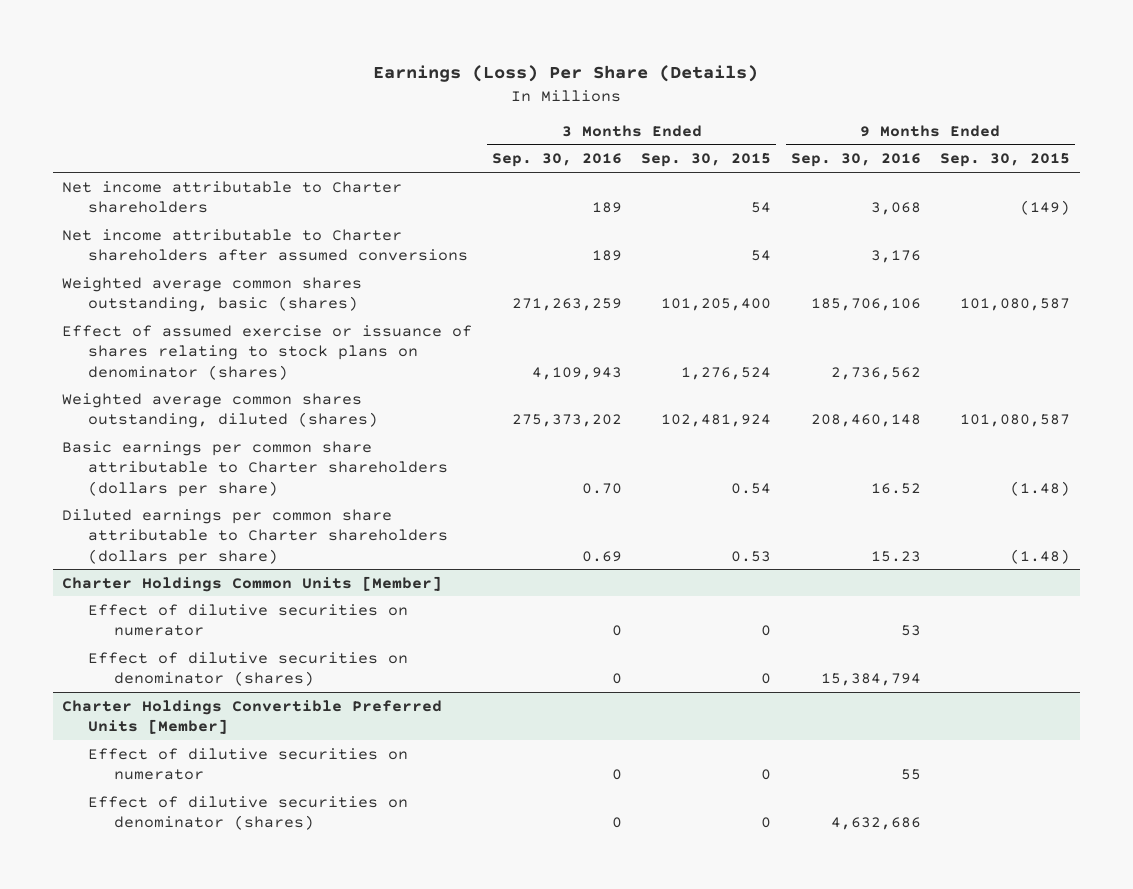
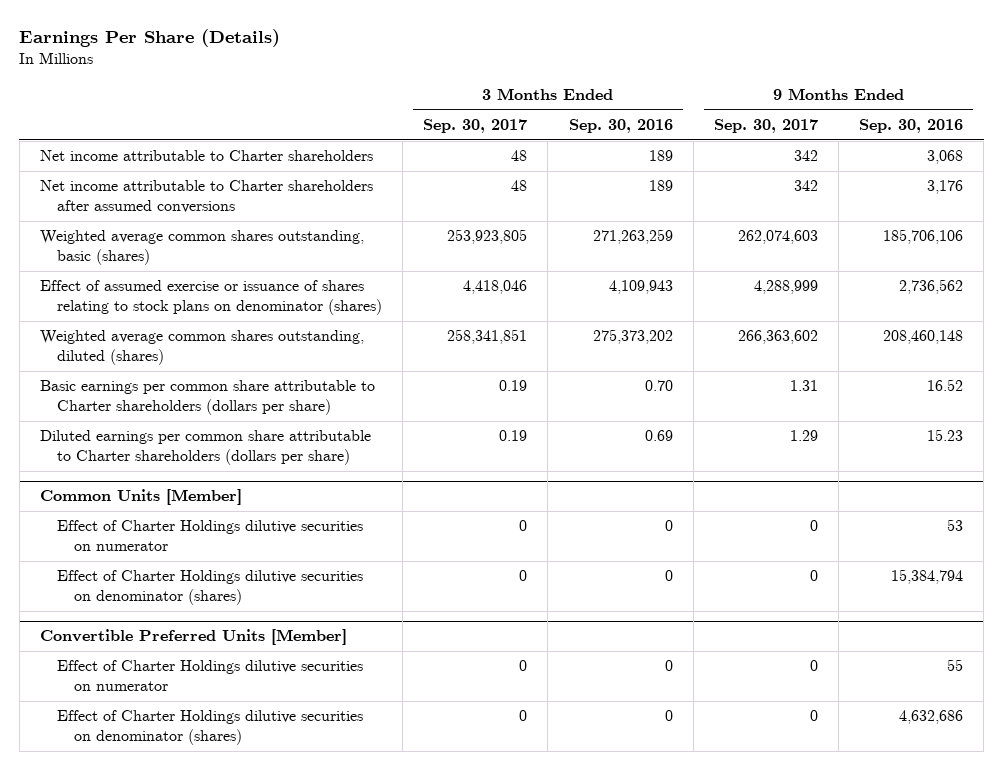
[373,65,759,83] Earnings (Loss) Per Share (Details) -> [19,29,281,48] Earnings Per Share (Details)
[641,153,772,168] Sep. 30, 2015 -> none
[940,153,1071,168] Sep. 30, 2015 -> none
none -> [423,119,528,134] Sep. 30, 2017
none -> [713,119,818,134] Sep. 30, 2017
[62,575,443,592] Charter Holdings Common Units [Member] -> [39,489,242,506] Common Units [Member]
[88,603,409,637] Effect of dilutive securities on numerator -> [57,520,364,552] Effect of Charter Holdings dilutive securities on numerator
[88,651,409,687] Effect of dilutive securities on denominator (shares) -> [57,570,364,606] Effect of Charter Holdings dilutive securities on denominator (shares)
[62,699,443,735] Charter Holdings Convertible Preferred Units [Member] -> [39,629,347,646] Convertible Preferred Units [Member]
[88,747,409,781] Effect of dilutive securities on numerator -> [57,660,364,692] Effect of Charter Holdings dilutive securities on numerator
[88,795,409,831] Effect of dilutive securities on denominator (shares) -> [57,710,364,746] Effect of Charter Holdings dilutive securities on denominator (shares)

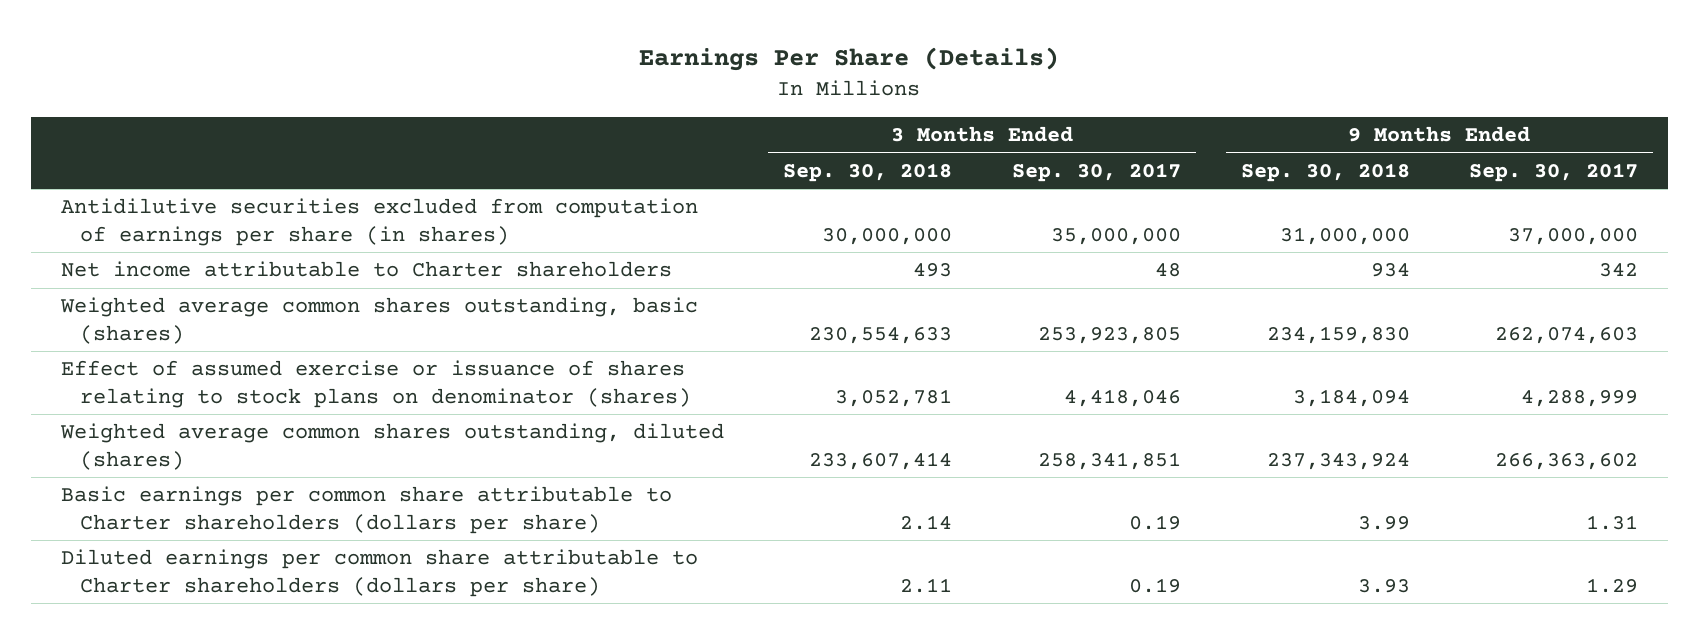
[568,119,673,134] Sep. 30, 2016 -> none
[859,119,964,134] Sep. 30, 2016 -> none
none -> [783,162,953,182] Sep. 30, 2018
none -> [1240,162,1410,182] Sep. 30, 2018
none -> [60,198,698,246] Antidilutive securities excluded from computation of earnings per share (in shares)
[39,180,373,214] Net income attributable to Charter shareholders after assumed conversions -> none
[39,489,242,506] Common Units [Member] -> none
[57,520,364,552] Effect of Charter Holdings dilutive securities on numerator -> none
[57,570,364,606] Effect of Charter Holdings dilutive securities on denominator (shares) -> none
[39,629,347,646] Convertible Preferred Units [Member] -> none
[57,660,364,692] Effect of Charter Holdings dilutive securities on numerator -> none
[57,710,364,746] Effect of Charter Holdings dilutive securities on denominator (shares) -> none

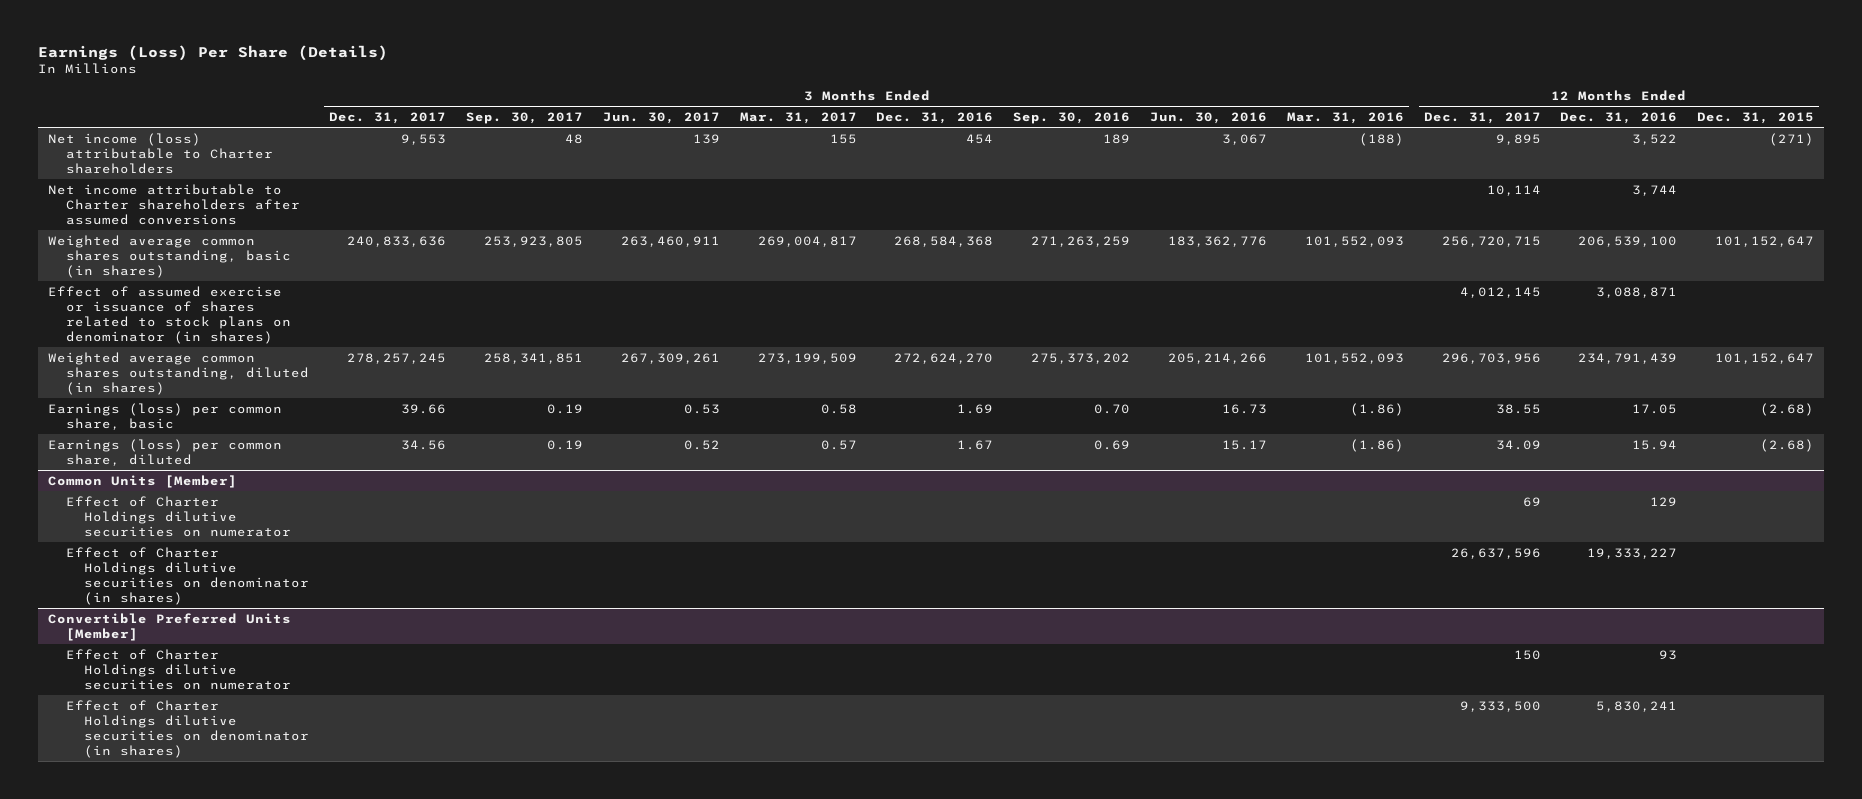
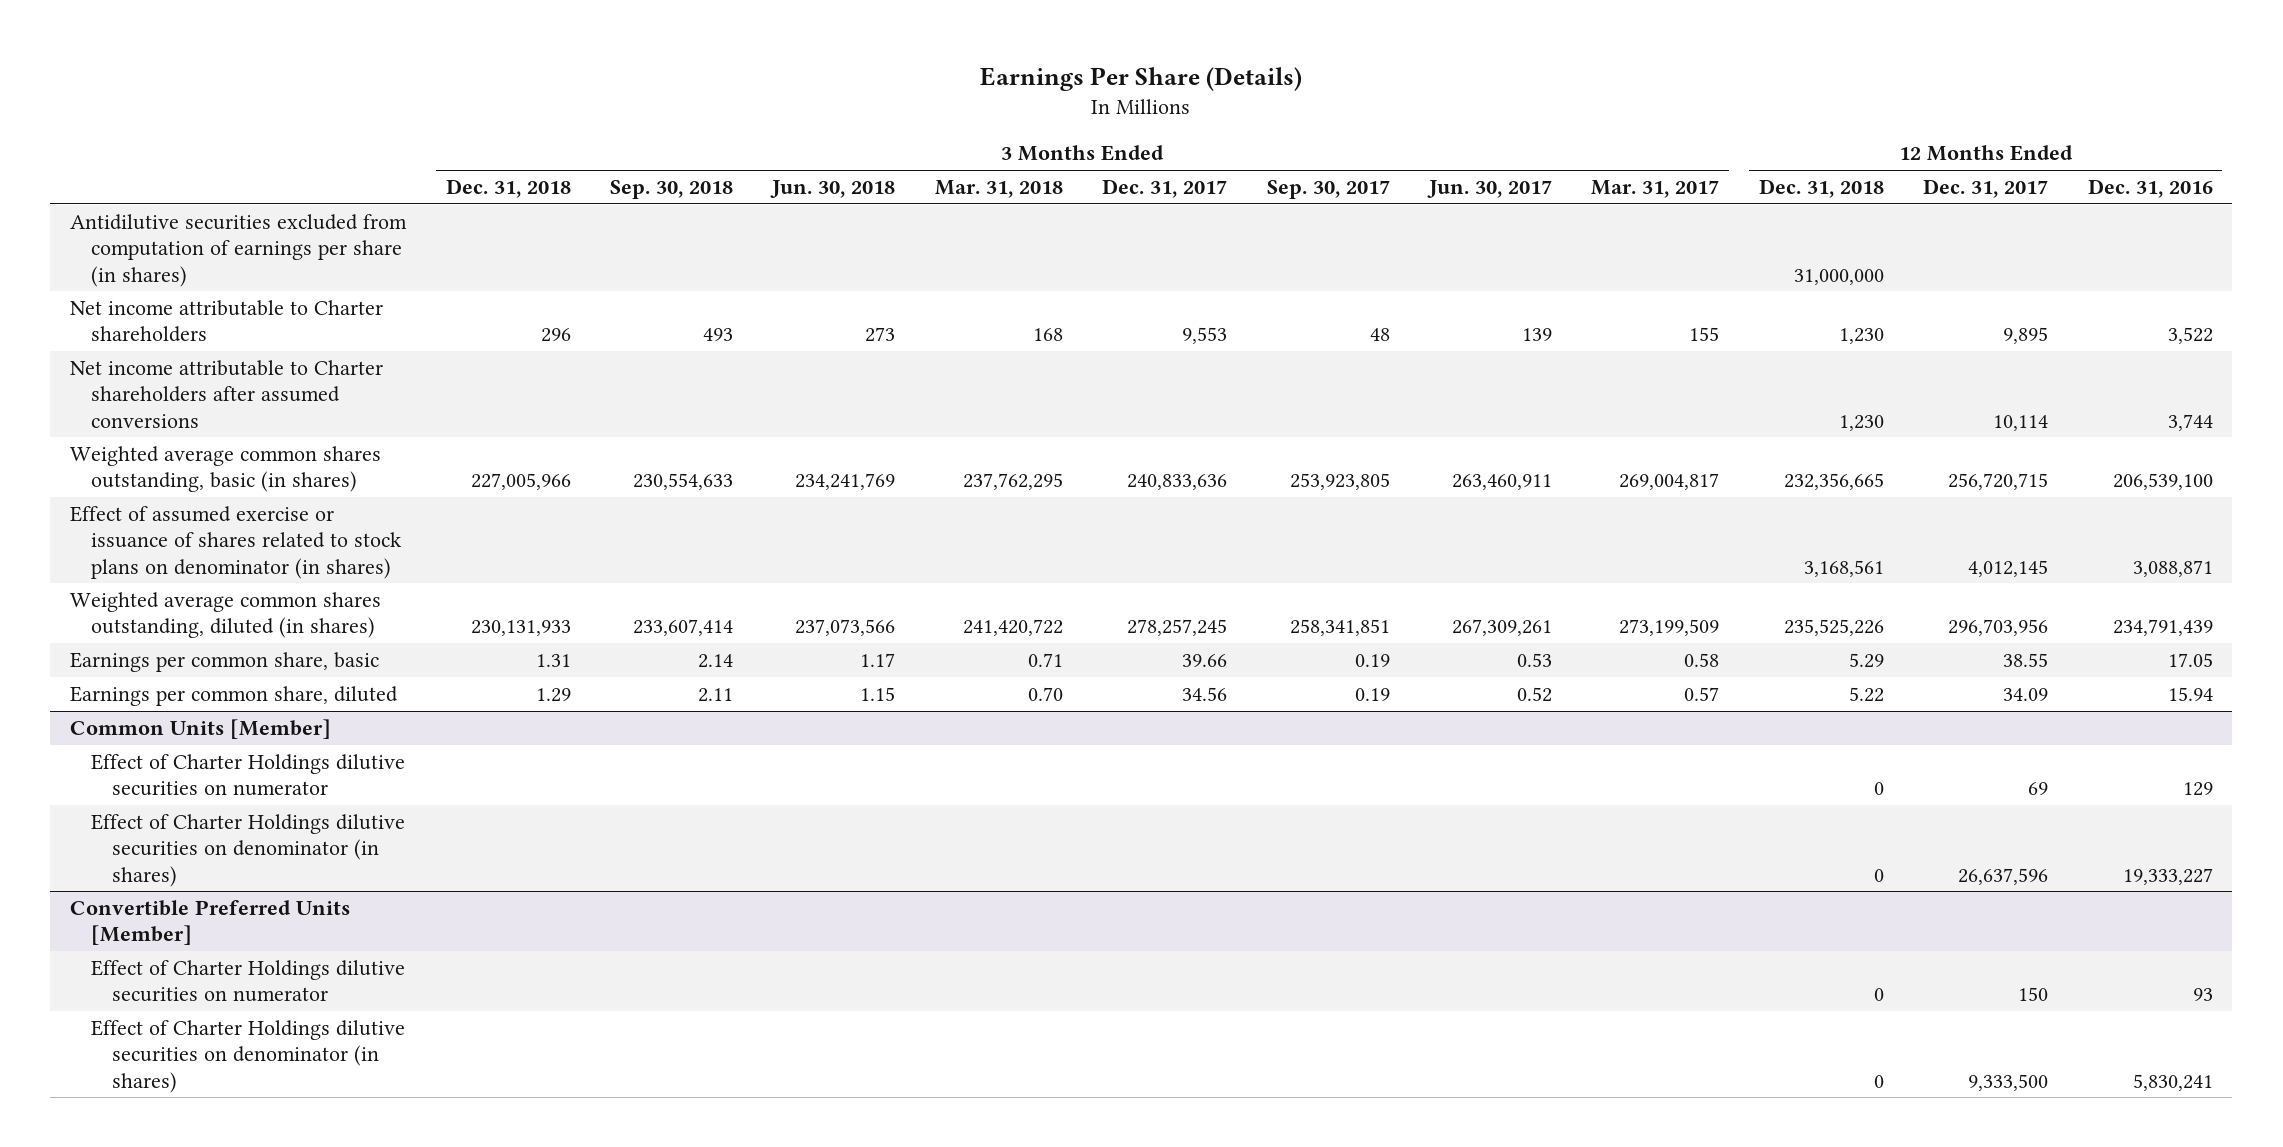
[37,44,388,61] Earnings (Loss) Per Share (Details) -> [980,66,1303,91] Earnings Per Share (Details)
[876,111,994,124] Dec. 31, 2016 -> none
[1013,111,1131,124] Sep. 30, 2016 -> none
[1150,111,1268,124] Jun. 30, 2016 -> none
[1286,111,1404,124] Mar. 31, 2016 -> none
[1697,111,1815,124] Dec. 31, 2015 -> none
none -> [445,179,571,199] Dec. 31, 2018
none -> [609,180,733,200] Sep. 30, 2018
none -> [770,180,896,199] Jun. 30, 2018
none -> [934,180,1063,199] Mar. 31, 2018
none -> [1758,179,1884,199] Dec. 31, 2018
none -> [70,213,408,287] Antidilutive securities excluded from computation of earnings per share (in shares)
[47,132,274,174] Net income (loss) attributable to Charter shareholders -> [70,299,384,343] Net income attributable to Charter shareholders
[47,402,282,430] Earnings (loss) per common share, basic -> [70,651,380,672] Earnings per common share, basic
[47,438,282,466] Earnings (loss) per common share, diluted -> [70,685,399,706] Earnings per common share, diluted

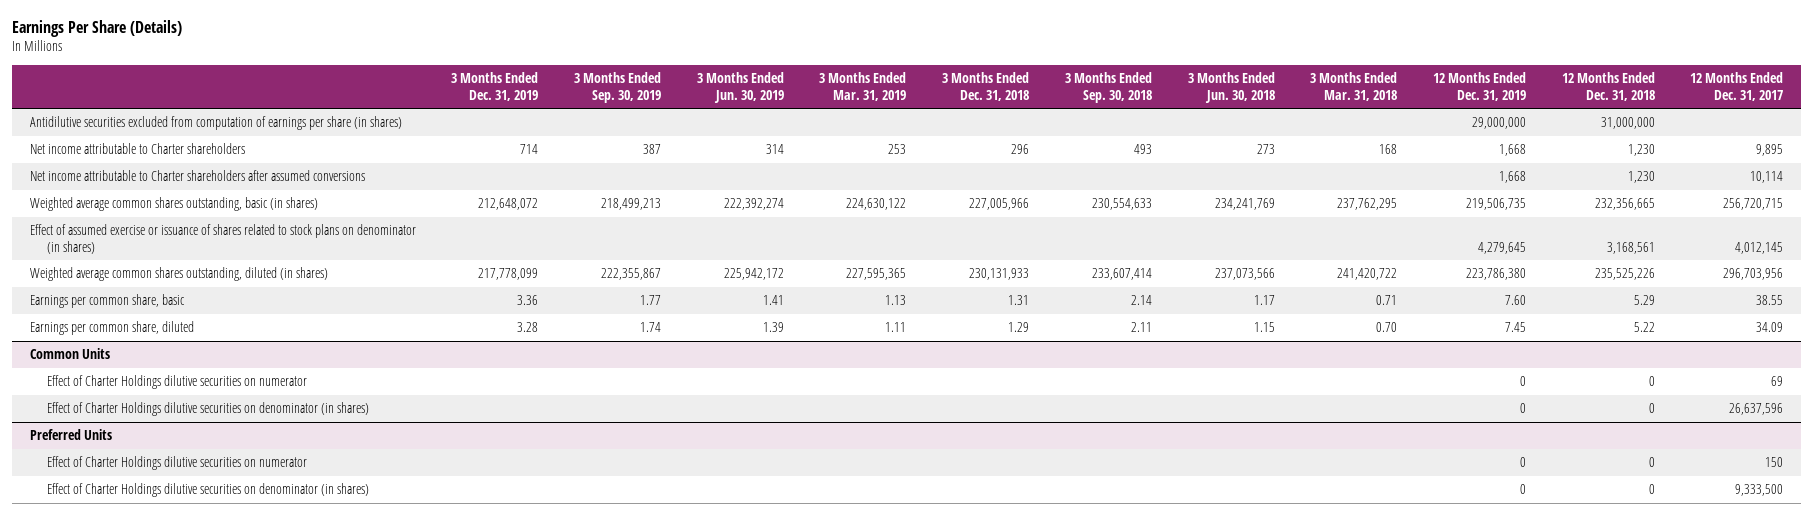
[1102,179,1228,199] Dec. 31, 2017 -> none
[1266,180,1390,200] Sep. 30, 2017 -> none
[1426,180,1552,199] Jun. 30, 2017 -> none
[1591,180,1720,199] Mar. 31, 2017 -> none
[2087,179,2213,199] Dec. 31, 2016 -> none
none -> [451,72,539,101] 3 Months Ended Dec. 31, 2019
none -> [573,72,661,103] 3 Months Ended Sep. 30, 2019
none -> [696,72,784,103] 3 Months Ended Jun. 30, 2019
none -> [819,72,907,101] 3 Months Ended Mar. 31, 2019
none -> [1432,72,1526,101] 12 Months Ended Dec. 31, 2019
[70,718,332,739] Common Units [Member] -> [29,348,110,360] Common Units
[70,899,351,946] Convertible Preferred Units [Member] -> [29,429,112,441] Preferred Units

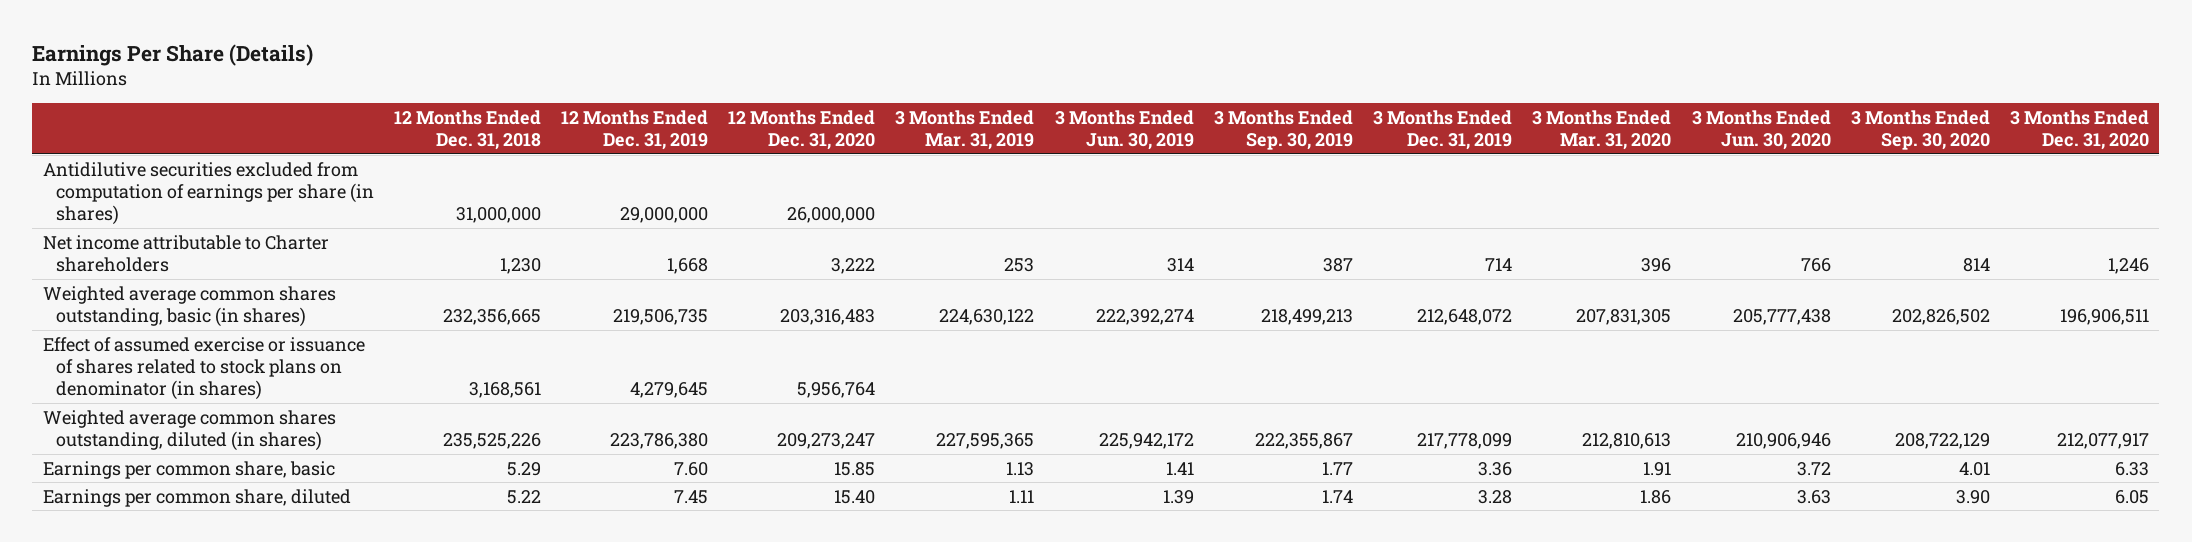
[942,72,1030,101] 3 Months Ended Dec. 31, 2018 -> none
[1064,72,1152,103] 3 Months Ended Sep. 30, 2018 -> none
[1187,72,1275,103] 3 Months Ended Jun. 30, 2018 -> none
[1310,72,1398,101] 3 Months Ended Mar. 31, 2018 -> none
[1690,72,1784,101] 12 Months Ended Dec. 31, 2017 -> none
none -> [728,110,876,151] 12 Months Ended Dec. 31, 2020
none -> [1532,110,1672,151] 3 Months Ended Mar. 31, 2020
none -> [1691,110,1831,151] 3 Months Ended Jun. 30, 2020
none -> [1850,110,1990,151] 3 Months Ended Sep. 30, 2020
none -> [2010,110,2150,151] 3 Months Ended Dec. 31, 2020
[29,170,365,182] Net income attributable to Charter shareholders after assumed conversions -> none
[29,348,110,360] Common Units -> none
[47,375,308,390] Effect of Charter Holdings dilutive securities on numerator -> none
[47,402,370,417] Effect of Charter Holdings dilutive securities on denominator (in shares) -> none
[29,429,112,441] Preferred Units -> none
[47,456,308,471] Effect of Charter Holdings dilutive securities on numerator -> none
[47,483,370,498] Effect of Charter Holdings dilutive securities on denominator (in shares) -> none

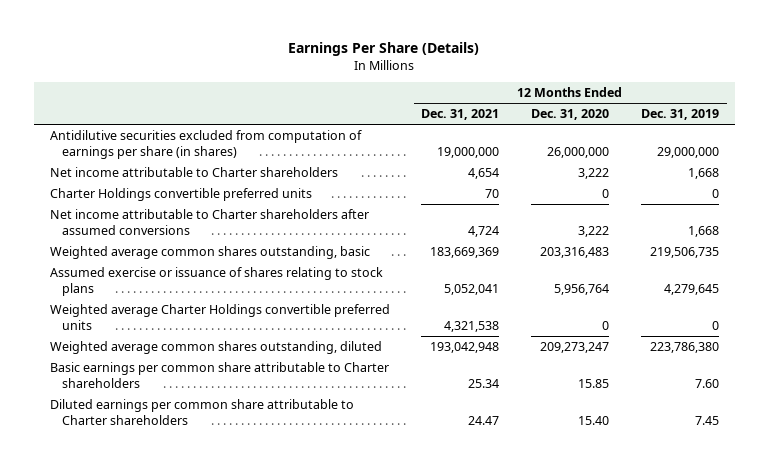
[393,110,541,151] 12 Months Ended Dec. 31, 2018 -> none
[895,110,1035,151] 3 Months Ended Mar. 31, 2019 -> none
[1054,110,1194,151] 3 Months Ended Jun. 30, 2019 -> none
[1213,110,1353,151] 3 Months Ended Sep. 30, 2019 -> none
[1373,110,1513,151] 3 Months Ended Dec. 31, 2019 -> none
[1532,110,1672,151] 3 Months Ended Mar. 31, 2020 -> none
[1691,110,1831,151] 3 Months Ended Jun. 30, 2020 -> none
[1850,110,1990,151] 3 Months Ended Sep. 30, 2020 -> none
[2010,110,2150,151] 3 Months Ended Dec. 31, 2020 -> none
none -> [421,109,500,121] Dec. 31, 2021
none -> [49,188,312,202] Charter Holdings convertible preferred units
none -> [49,209,369,235] Net income attributable to Charter shareholders after assumed conversions
[42,285,336,327] Weighted average common shares outstanding, basic (in shares) -> [49,246,370,260] Weighted average common shares outstanding, basic
[42,336,365,401] Effect of assumed exercise or issuance of shares related to stock plans on denominator (in shares) -> [49,267,383,296] Assumed exercise or issuance of shares relating to stock plans
none -> [49,304,390,330] Weighted average Charter Holdings convertible preferred units
[42,409,336,451] Weighted average common shares outstanding, diluted (in shares) -> [49,341,382,355] Weighted average common shares outstanding, diluted
[42,460,335,479] Earnings per common share, basic -> [49,362,389,388] Basic earnings per common share attributable to Charter shareholders
[42,488,351,507] Earnings per common share, diluted -> [49,399,354,425] Diluted earnings per common share attributable to Charter shareholders

